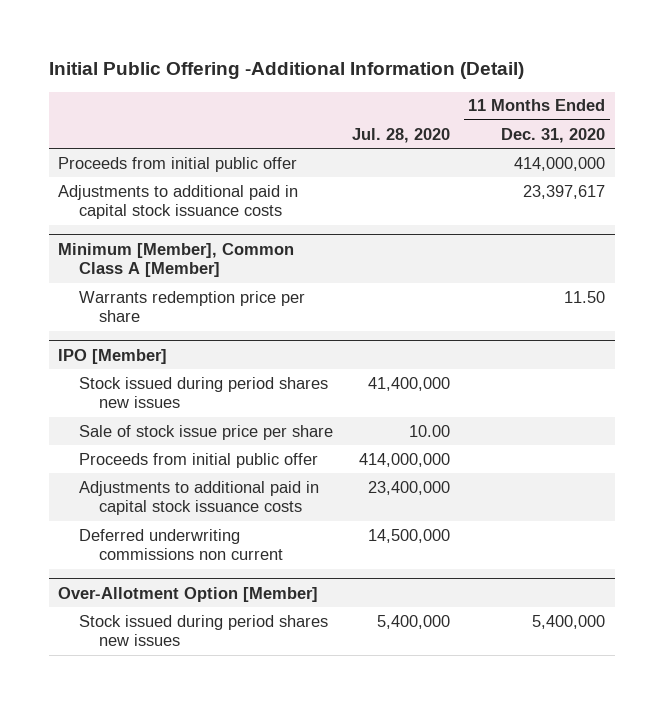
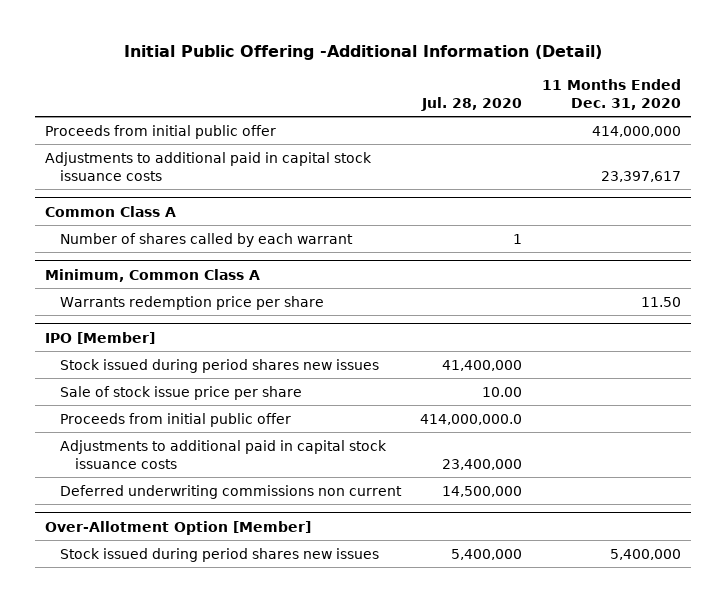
none -> [45,205,177,217] Common Class A
none -> [59,232,353,247] Number of shares called by each warrant
[58,242,295,278] Minimum [Member], Common Class A [Member] -> [45,268,261,282] Minimum, Common Class A
[358,452,450,467] 414,000,000 -> [420,413,523,425] 414,000,000.0

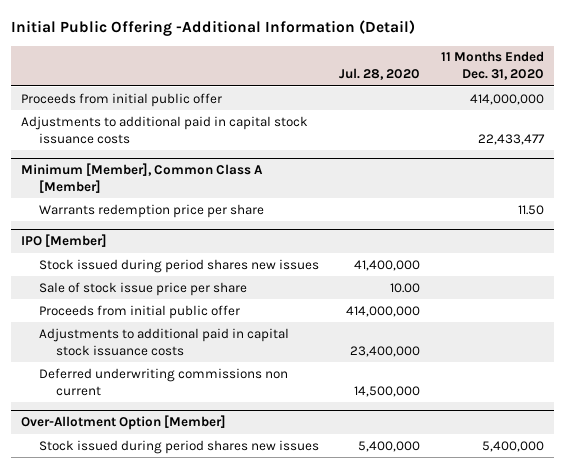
[45,205,177,217] Common Class A -> none
[59,232,353,247] Number of shares called by each warrant -> none
[600,170,681,182] 23,397,617 -> [477,133,545,145] 22,433,477
[45,268,261,282] Minimum, Common Class A -> [21,163,264,193] Minimum [Member], Common Class A [Member]
[420,413,523,425] 414,000,000.0 -> [346,305,421,317] 414,000,000

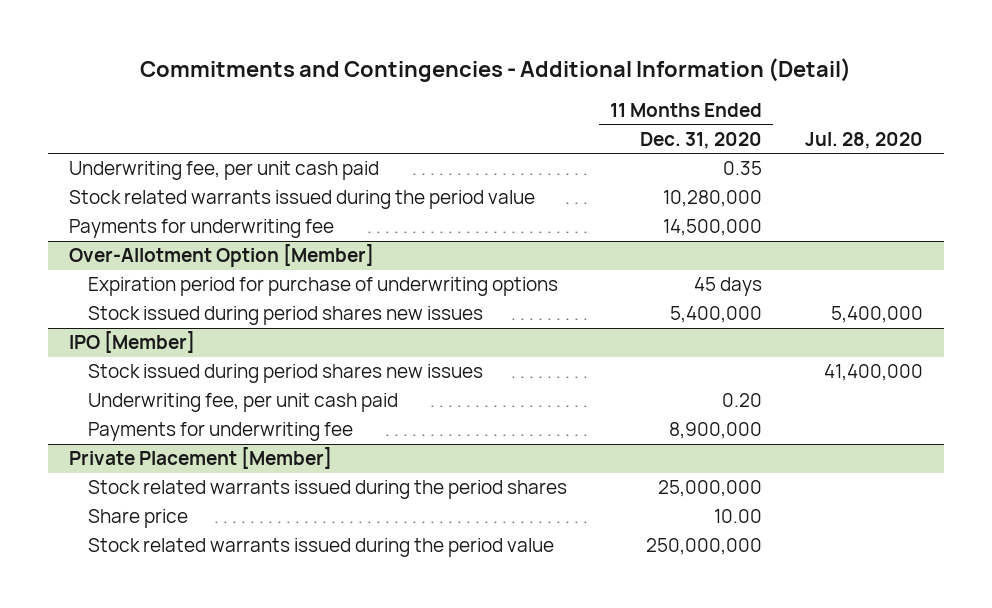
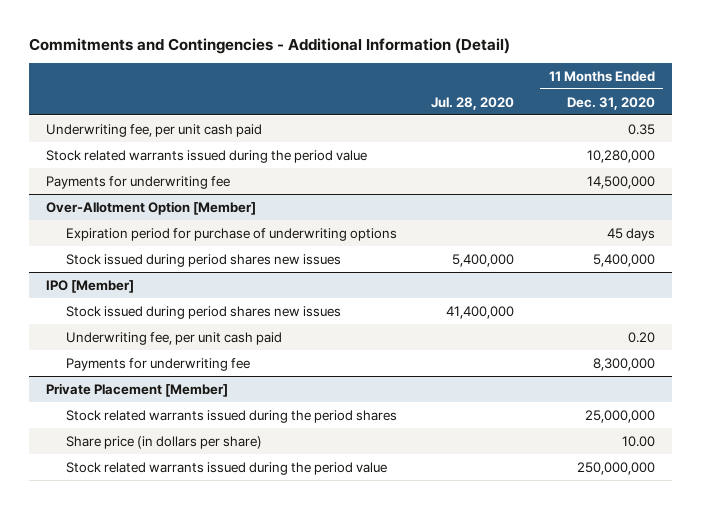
[668,422,762,440] 8,900,000 -> [592,357,655,371] 8,300,000
[87,509,188,529] Share price -> [66,435,263,449] Share price (in dollars per share)

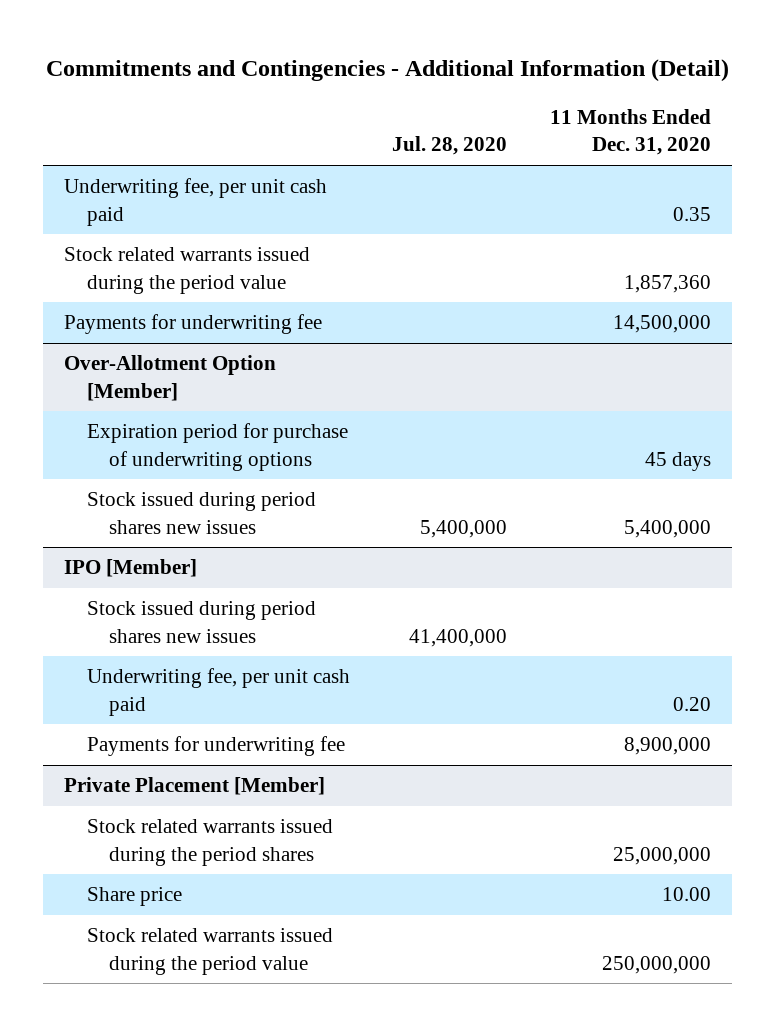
[586,149,655,163] 10,280,000 -> [623,274,711,293] 1,857,360
[592,357,655,371] 8,300,000 -> [623,737,711,756] 8,900,000
[66,435,263,449] Share price (in dollars per share) -> [86,887,182,907] Share price

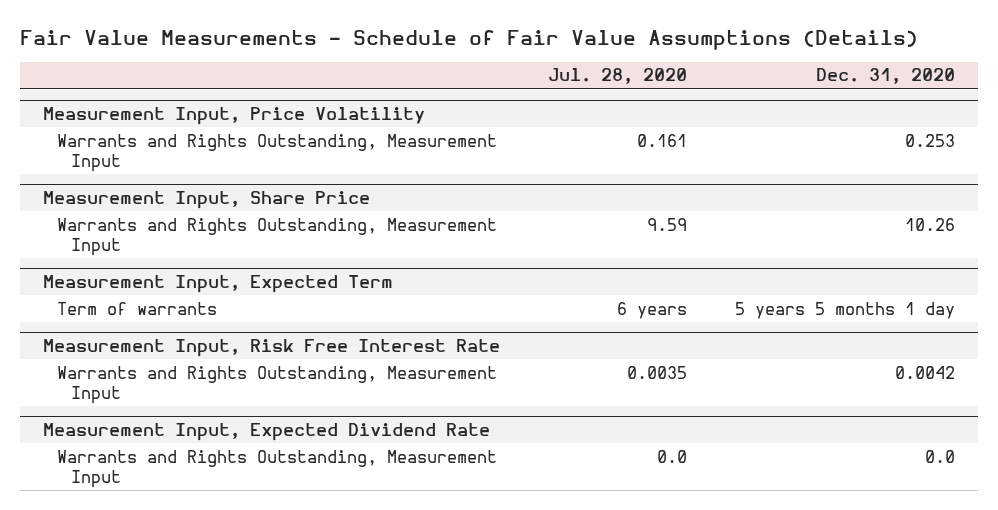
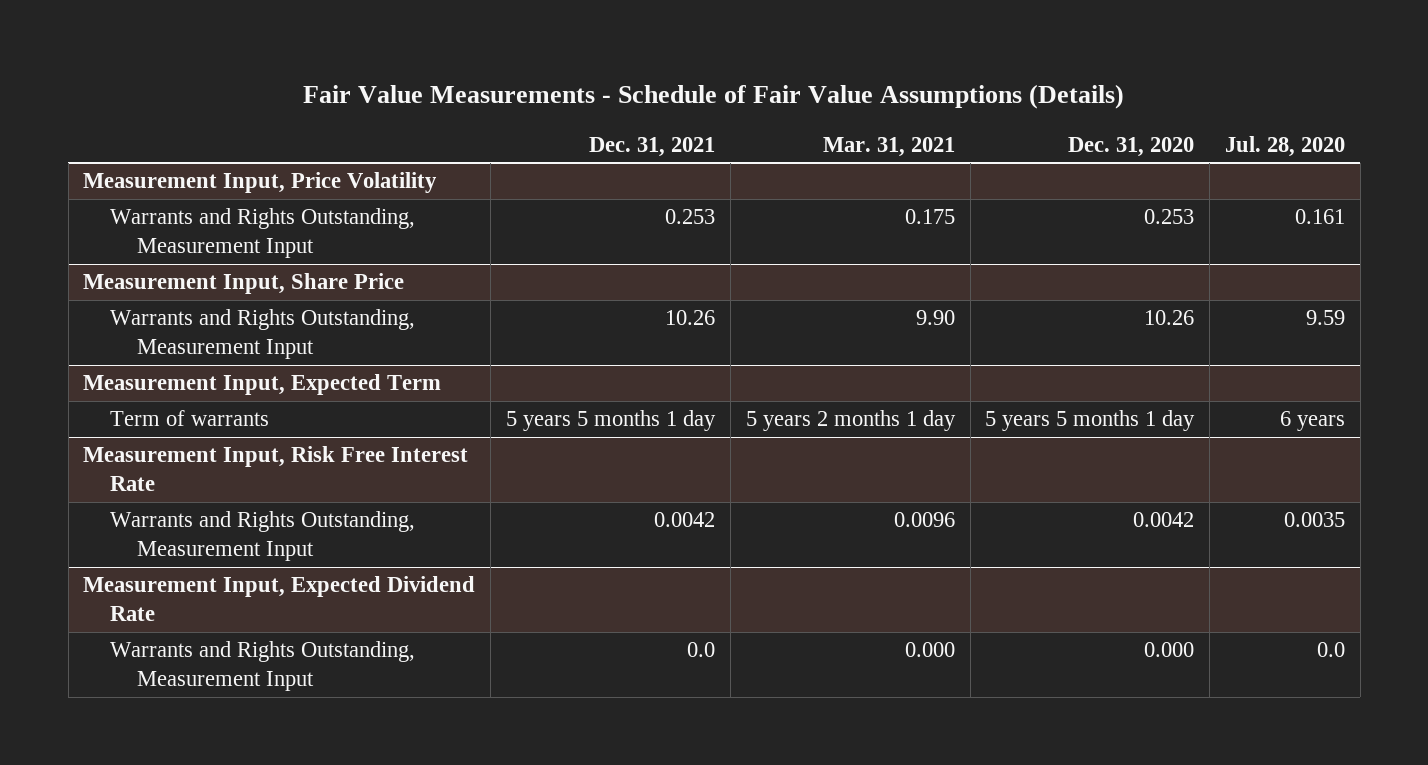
none -> [589,136,716,157] Dec. 31, 2021
none -> [822,136,955,157] Mar. 31, 2021
[924,449,955,463] 0.0 -> [1144,642,1195,658] 0.000

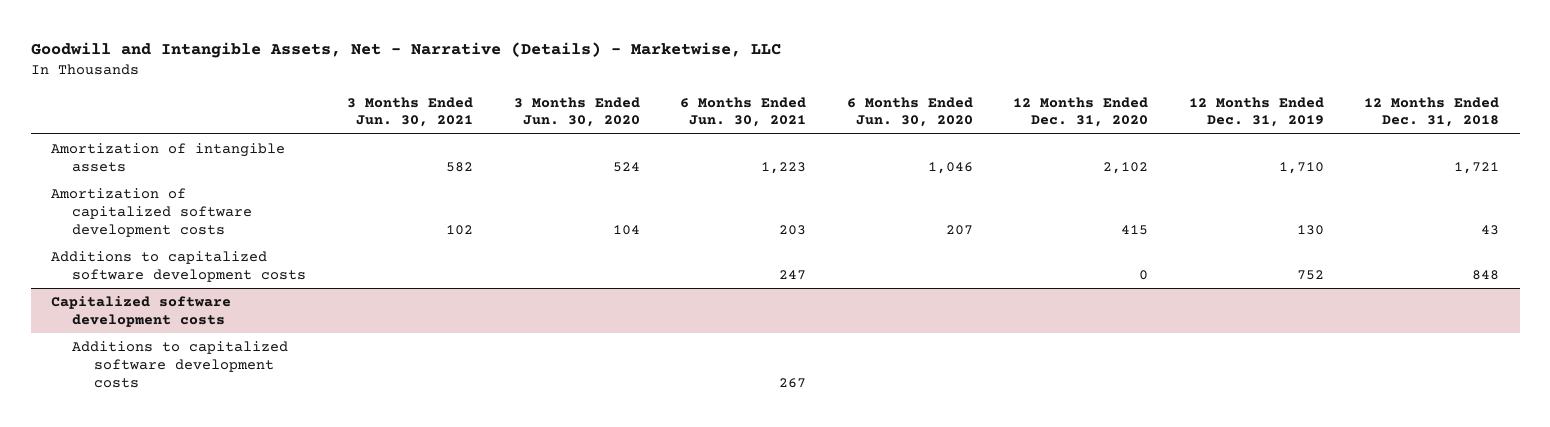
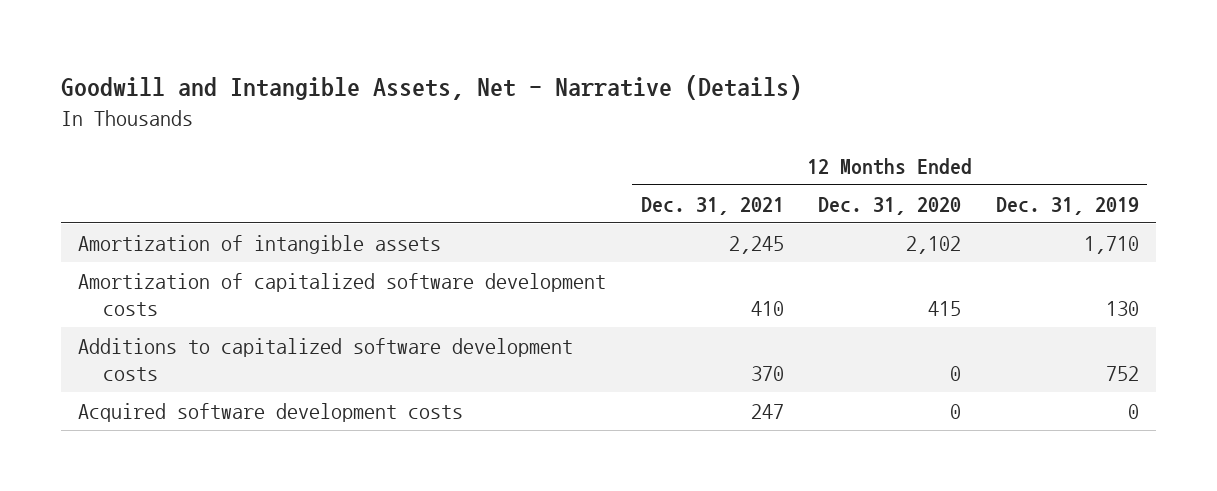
[30,41,781,58] Goodwill and Intangible Assets, Net - Narrative (Details) - Marketwise, LLC -> [61,75,803,101] Goodwill and Intangible Assets, Net - Narrative (Details)
[347,96,474,128] 3 Months Ended Jun. 30, 2021 -> none
[513,96,640,128] 3 Months Ended Jun. 30, 2020 -> none
[680,96,807,128] 6 Months Ended Jun. 30, 2021 -> none
[846,96,973,128] 6 Months Ended Jun. 30, 2020 -> none
[1364,96,1500,128] 12 Months Ended Dec. 31, 2018 -> none
none -> [640,196,784,215] Dec. 31, 2021
[51,295,232,327] Capitalized software development costs -> none
[72,340,289,388] Additions to capitalized software development costs -> none
none -> [78,402,464,422] Acquired software development costs

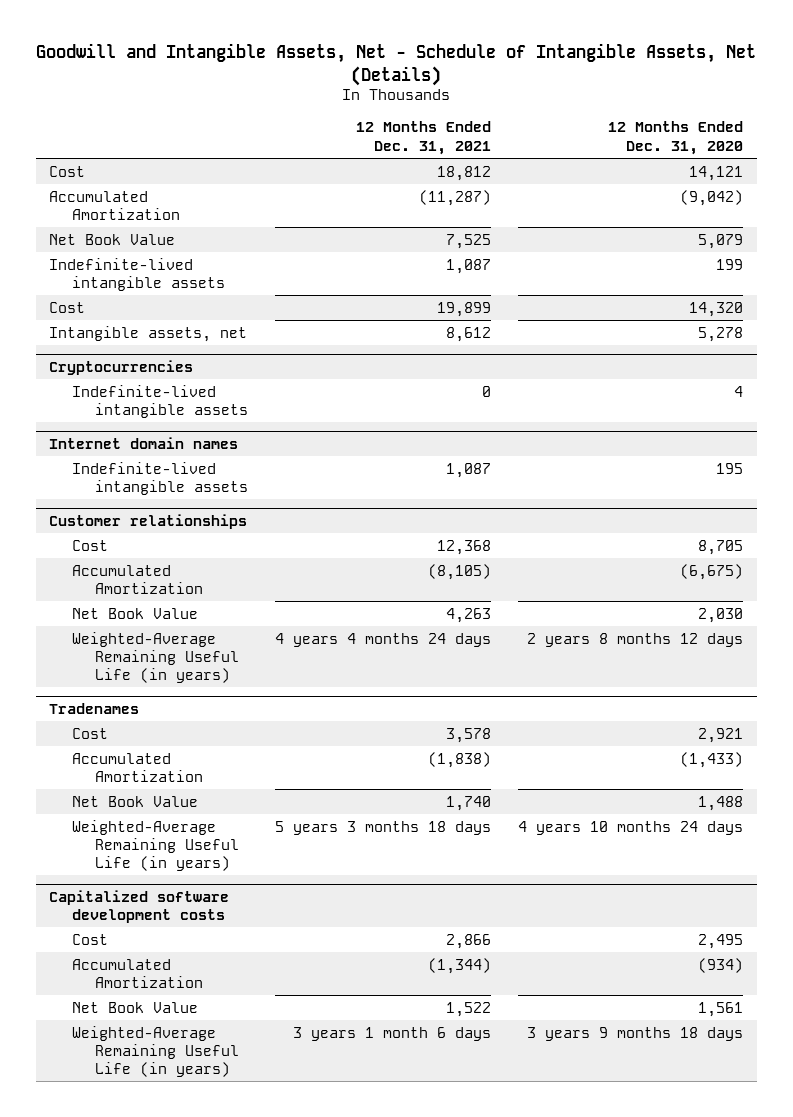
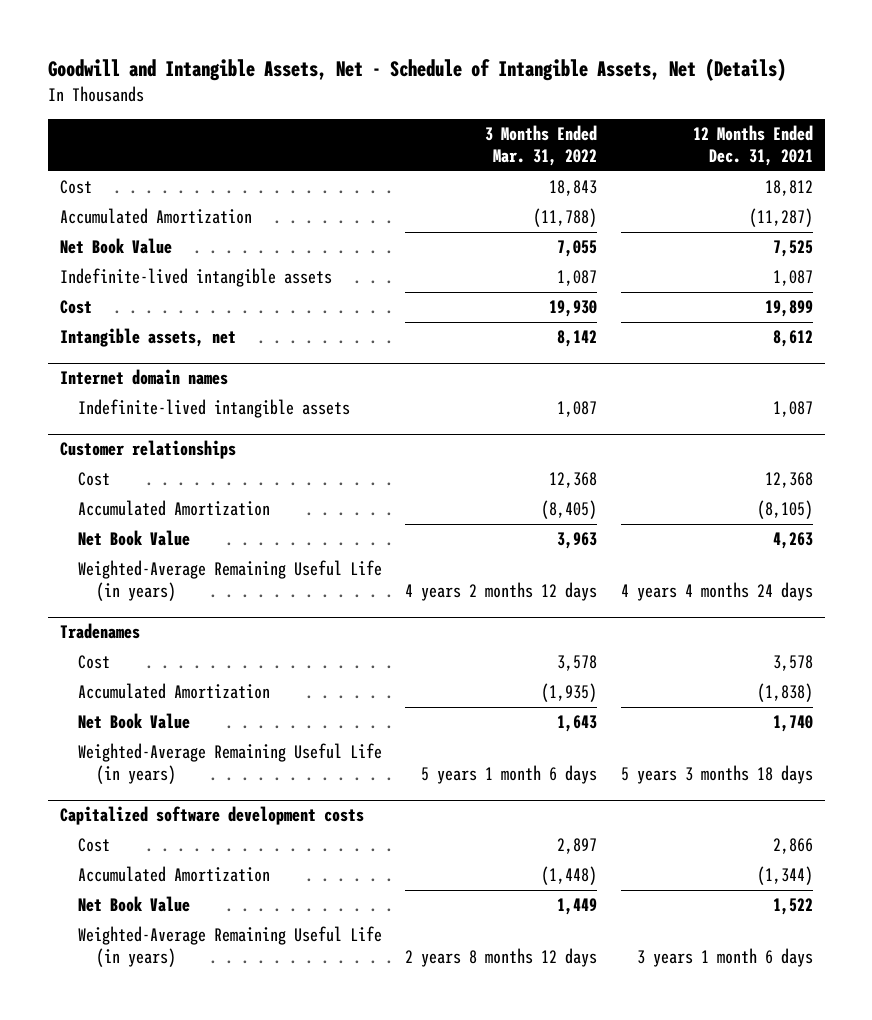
[608,121,744,155] 12 Months Ended Dec. 31, 2020 -> none
none -> [485,124,598,167] 3 Months Ended Mar. 31, 2022
[49,359,194,375] Cryptocurrencies -> none
[72,384,248,418] Indefinite-lived intangible assets -> none

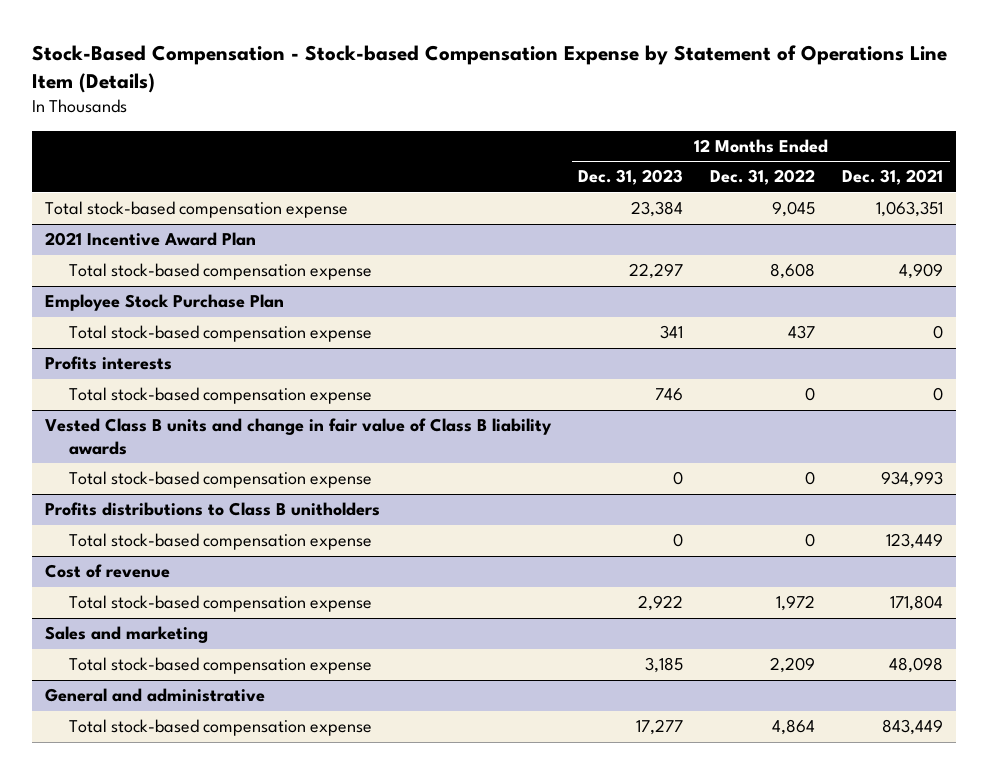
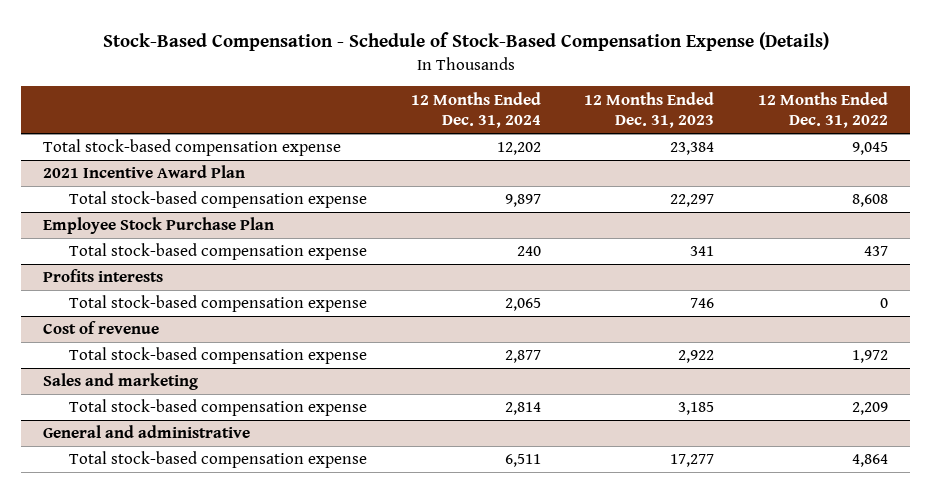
[32,45,948,94] Stock-Based Compensation - Stock-based Compensation Expense by Statement of Operations Line Item (Details) -> [102,32,829,52] Stock-Based Compensation - Schedule of Stock-Based Compensation Expense (Details)
[841,169,943,186] Dec. 31, 2021 -> none
none -> [410,91,541,128] 12 Months Ended Dec. 31, 2024
[45,418,553,456] Vested Class B units and change in fair value of Class B liability awards -> none
[68,471,372,489] Total stock-based compensation expense -> none
[45,502,381,517] Profits distributions to Class B unitholders -> none
[68,533,372,551] Total stock-based compensation expense -> none

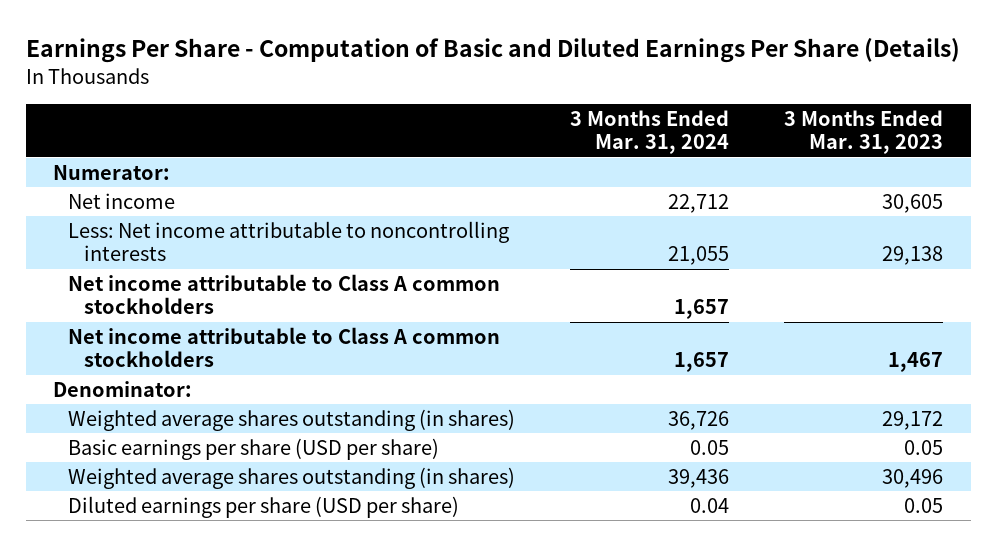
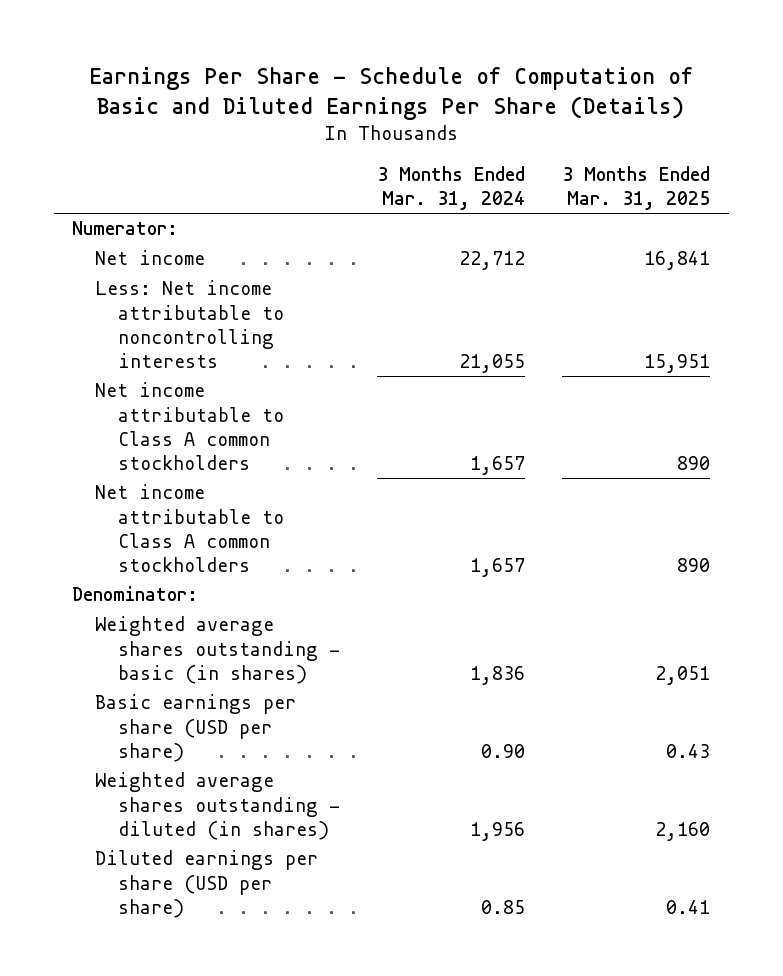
[25,37,960,63] Earnings Per Share - Computation of Basic and Diluted Earnings Per Share (Details) -> [89,66,694,120] Earnings Per Share - Schedule of Computation of Basic and Diluted Earnings Per Share (Details)
[784,109,944,155] 3 Months Ended Mar. 31, 2023 -> none
none -> [562,166,711,211] 3 Months Ended Mar. 31, 2025
[68,408,516,431] Weighted average shares outstanding (in shares) -> [95,616,340,684] Weighted average shares outstanding - basic (in shares)
[668,410,730,430] 36,726 -> [470,665,526,685] 1,836
[690,439,730,455] 0.05 -> [481,743,526,758] 0.90
[68,466,516,489] Weighted average shares outstanding (in shares) -> [95,772,340,840] Weighted average shares outstanding - diluted (in shares)
[668,468,730,488] 39,436 -> [470,821,526,841] 1,956
[690,497,730,513] 0.04 -> [481,899,526,914] 0.85

